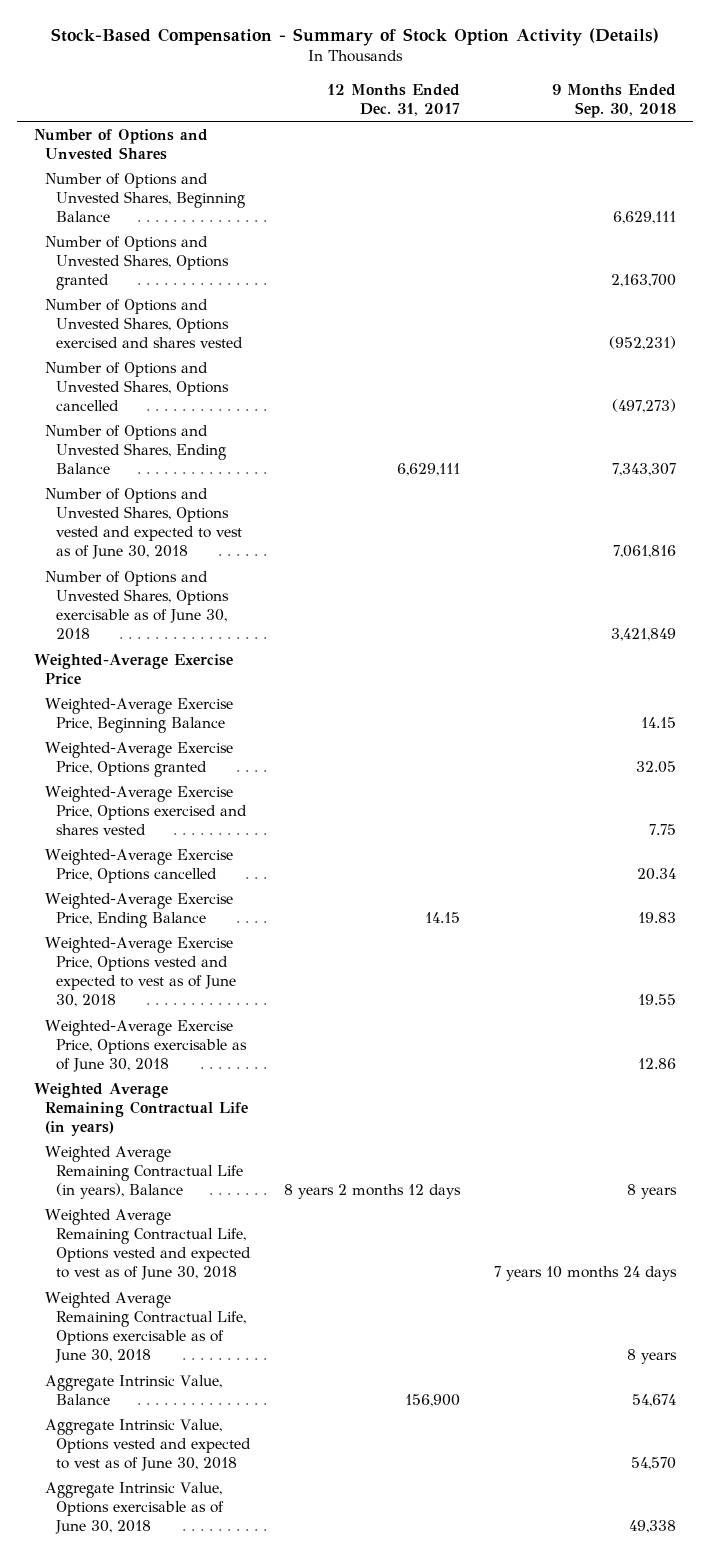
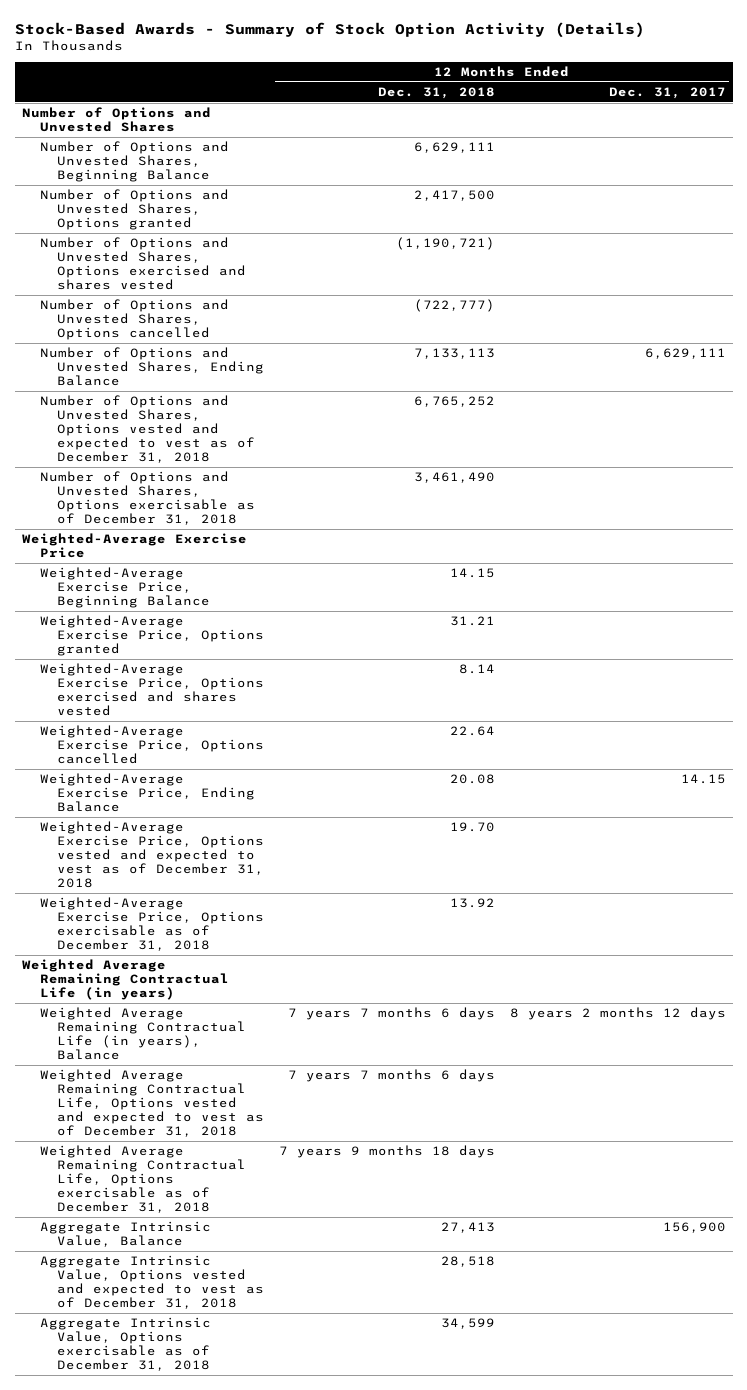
[50,27,659,46] Stock-Based Compensation - Summary of Stock Option Activity (Details) -> [14,21,645,38] Stock-Based Awards - Summary of Stock Option Activity (Details)
[551,83,676,118] 9 Months Ended Sep. 30, 2018 -> none
none -> [377,87,495,100] Dec. 31, 2018
[45,487,243,560] Number of Options and Unvested Shares, Options vested and expected to vest as of June 30, 2018 -> [39,395,256,464] Number of Options and Unvested Shares, Options vested and expected to vest as of December 31, 2018
[45,570,230,641] Number of Options and Unvested Shares, Options exercisable as of June 30, 2018 -> [39,471,256,526] Number of Options and Unvested Shares, Options exercisable as of December 31, 2018
[45,936,237,1008] Weighted-Average Exercise Price, Options vested and expected to vest as of June 30, 2018 -> [39,821,265,889] Weighted-Average Exercise Price, Options vested and expected to vest as of December 31, 2018
[45,1019,248,1073] Weighted-Average Exercise Price, Options exercisable as of June 30, 2018 -> [39,897,265,952] Weighted-Average Exercise Price, Options exercisable as of December 31, 2018
[45,1208,252,1281] Weighted Average Remaining Contractual Life, Options vested and expected to vest as of June 30, 2018 -> [39,1069,265,1138] Weighted Average Remaining Contractual Life, Options vested and expected to vest as of December 31, 2018
[45,1291,247,1364] Weighted Average Remaining Contractual Life, Options exercisable as of June 30, 2018 -> [39,1145,247,1214] Weighted Average Remaining Contractual Life, Options exercisable as of December 31, 2018
[45,1418,252,1472] Aggregate Intrinsic Value, Options vested and expected to vest as of June 30, 2018 -> [39,1255,265,1310] Aggregate Intrinsic Value, Options vested and expected to vest as of December 31, 2018
[45,1481,225,1535] Aggregate Intrinsic Value, Options exercisable as of June 30, 2018 -> [39,1317,211,1372] Aggregate Intrinsic Value, Options exercisable as of December 31, 2018

